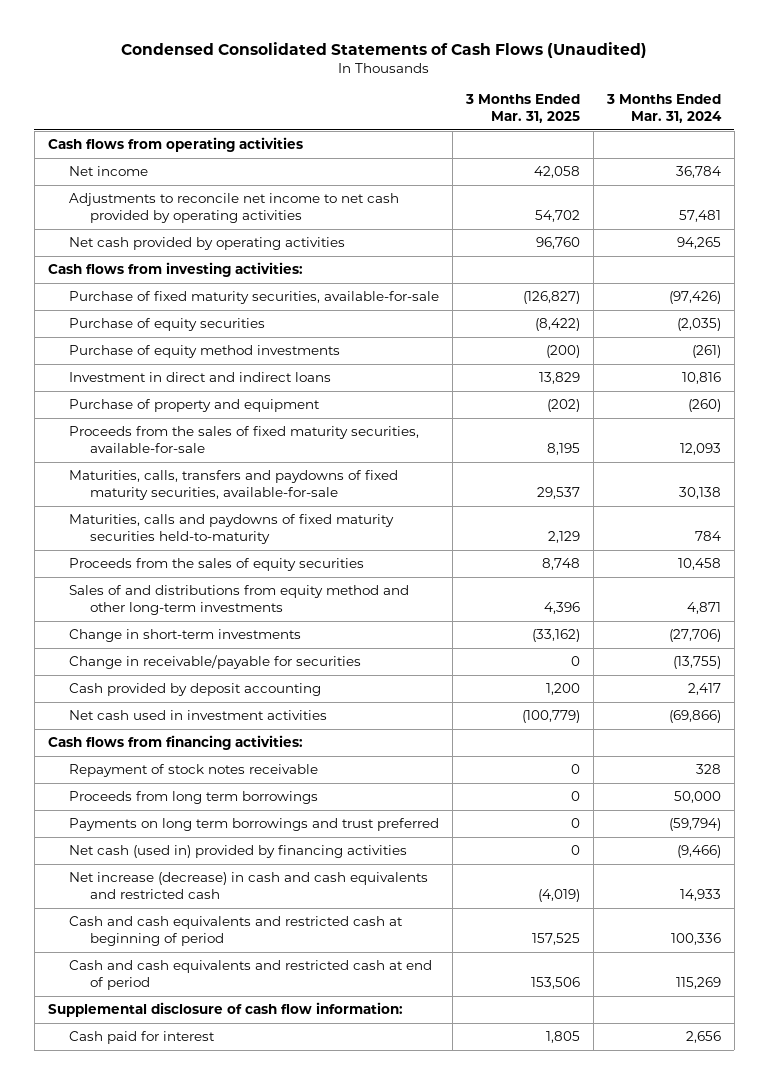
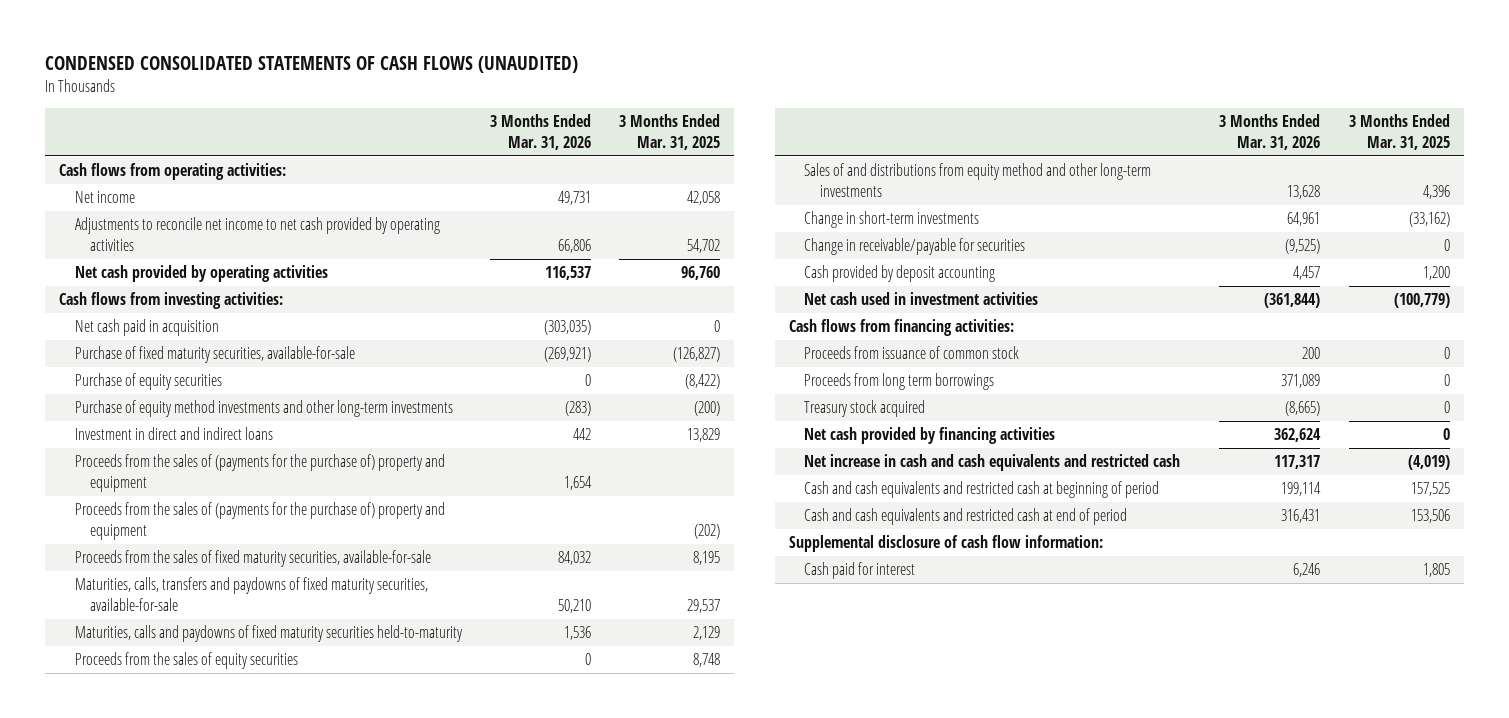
[121,41,648,58] Condensed Consolidated Statements of Cash Flows (Unaudited) -> [45,56,579,74] CONDENSED CONSOLIDATED STATEMENTS OF CASH FLOWS (UNAUDITED)
[605,94,722,123] 3 Months Ended Mar. 31, 2024 -> none
none -> [490,114,592,150] 3 Months Ended Mar. 31, 2026
[47,137,303,153] Cash flows from operating activities -> [59,163,287,181] Cash flows from operating activities:
none -> [74,319,219,337] Net cash paid in acquisition
[68,345,340,359] Purchase of equity method investments -> [74,400,453,418] Purchase of equity method investments and other long-term investments
[68,399,320,413] Purchase of property and equipment -> none
none -> [74,454,445,492] Proceeds from the sales of (payments for the purchase of) property and equipment
none -> [74,502,445,540] Proceeds from the sales of (payments for the purchase of) property and equipment
[68,764,318,778] Repayment of stock notes receivable -> none
none -> [804,346,1020,360] Proceeds from issuance of common stock
[68,818,439,832] Payments on long term borrowings and trust preferred -> none
none -> [804,400,926,418] Treasury stock acquired
[68,845,407,859] Net cash (used in) provided by financing activities -> [804,427,1056,445] Net cash provided by financing activities
[68,872,428,899] Net increase (decrease) in cash and cash equivalents and restricted cash -> [804,454,1181,472] Net increase in cash and cash equivalents and restricted cash

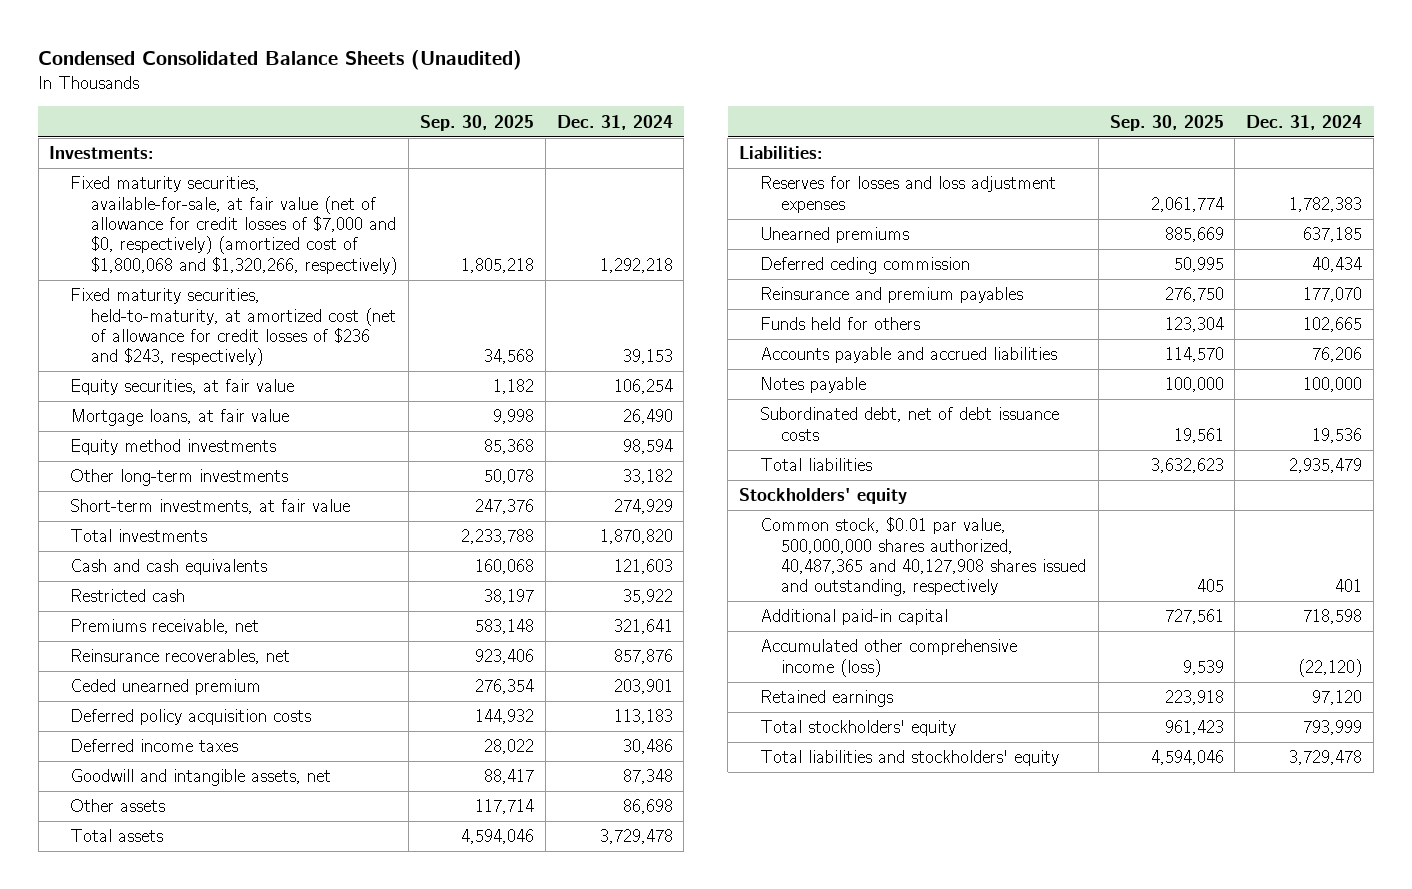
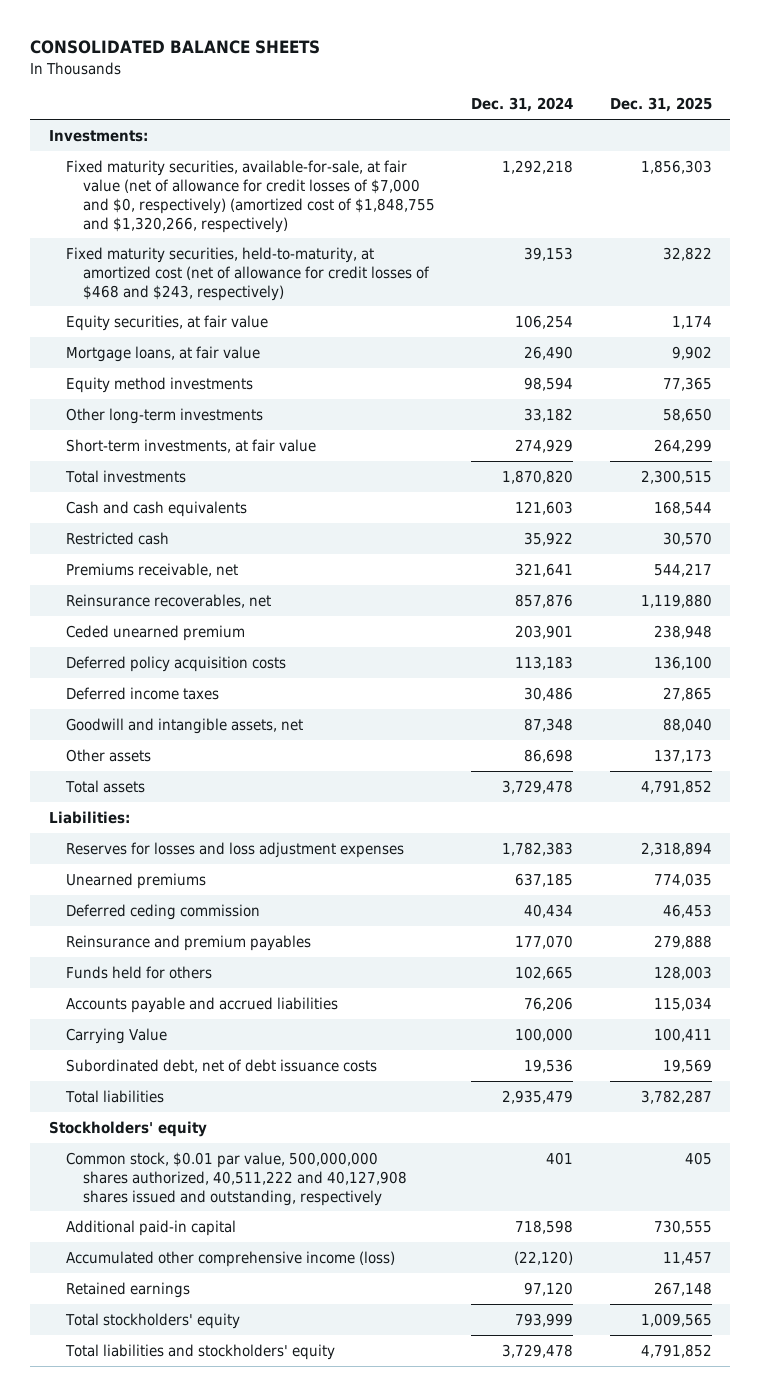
[38,50,523,71] Condensed Consolidated Balance Sheets (Unaudited) -> [30,40,321,55] CONSOLIDATED BALANCE SHEETS
[419,114,534,131] Sep. 30, 2025 -> none
none -> [609,97,712,113] Dec. 31, 2025
[70,176,398,275] Fixed maturity securities, available-for-sale, at fair value (net of allowance for credit losses of $7,000 and $0, respectively) (amortized cost of $1,800,068 and $1,320,266, respectively) -> [65,159,435,233] Fixed maturity securities, available-for-sale, at fair value (net of allowance for credit losses of $7,000 and $0, respectively) (amortized cost of $1,848,755 and $1,320,266, respectively)
[70,288,397,367] Fixed maturity securities, held-to-maturity, at amortized cost (net of allowance for credit losses of $236 and $243, respectively) -> [65,246,430,301] Fixed maturity securities, held-to-maturity, at amortized cost (net of allowance for credit losses of $468 and $243, respectively)
[759,377,866,394] Notes payable -> [65,1027,167,1044] Carrying Value
[759,517,1086,597] Common stock, $0.01 par value, 500,000,000 shares authorized, 40,487,365 and 40,127,908 shares issued and outstanding, respectively -> [65,1151,407,1206] Common stock, $0.01 par value, 500,000,000 shares authorized, 40,511,222 and 40,127,908 shares issued and outstanding, respectively

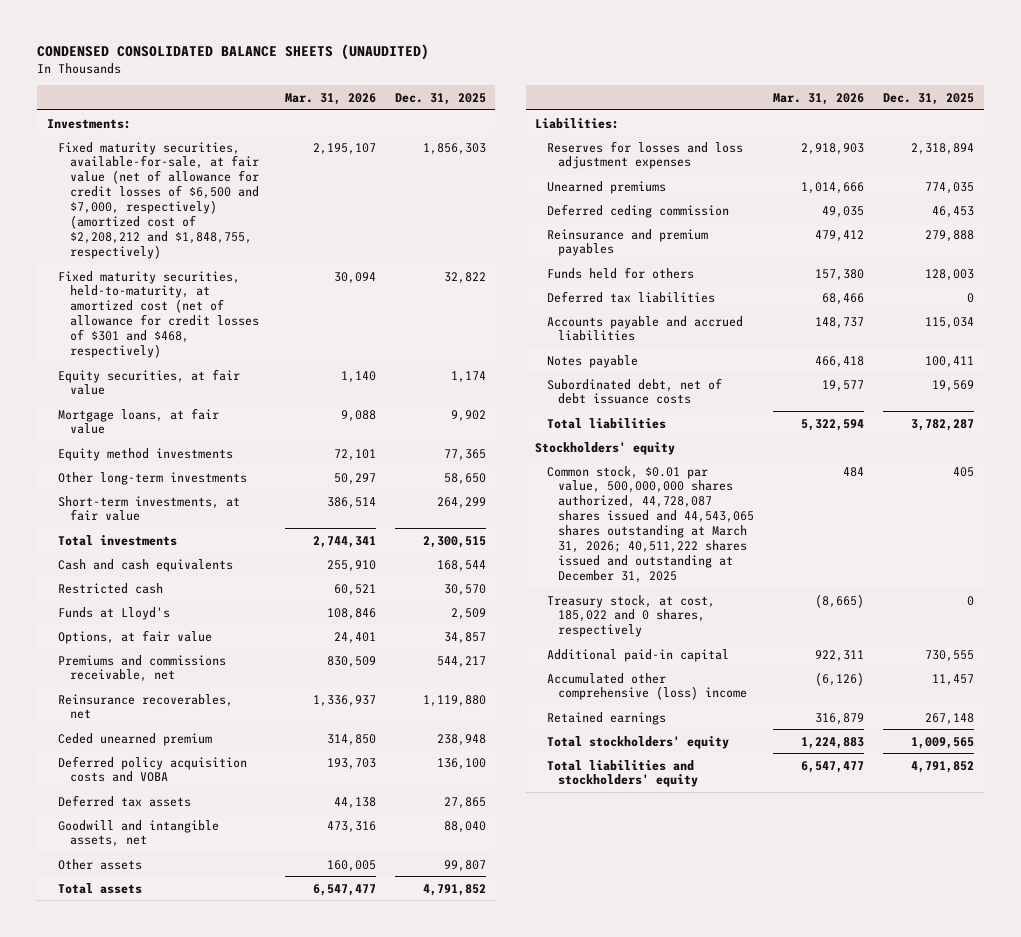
[30,40,321,55] CONSOLIDATED BALANCE SHEETS -> [37,44,430,61] CONDENSED CONSOLIDATED BALANCE SHEETS (UNAUDITED)
[471,97,574,113] Dec. 31, 2024 -> none
none -> [284,93,376,106] Mar. 31, 2026
[65,159,435,233] Fixed maturity securities, available-for-sale, at fair value (net of allowance for credit losses of $7,000 and $0, respectively) (amortized cost of $1,848,755 and $1,320,266, respectively) -> [58,141,259,259] Fixed maturity securities, available-for-sale, at fair value (net of allowance for credit losses of $6,500 and $7,000, respectively) (amortized cost of $2,208,212 and $1,848,755, respectively)
[65,246,430,301] Fixed maturity securities, held-to-maturity, at amortized cost (net of allowance for credit losses of $468 and $243, respectively) -> [58,270,259,358] Fixed maturity securities, held-to-maturity, at amortized cost (net of allowance for credit losses of $301 and $468, respectively)
none -> [58,606,171,620] Funds at Lloyd's
none -> [58,629,213,644] Options, at fair value
[65,562,238,577] Premiums receivable, net -> [58,654,227,683] Premiums and commissions receivable, net
[65,655,286,672] Deferred policy acquisition costs -> [58,755,248,783] Deferred policy acquisition costs and VOBA
[65,686,219,700] Deferred income taxes -> [58,794,192,807] Deferred tax assets
[653,748,712,763] 137,173 -> [443,859,486,872] 99,807
none -> [546,290,715,303] Deferred tax liabilities
[65,1027,167,1044] Carrying Value -> [546,354,638,368] Notes payable
[65,1151,407,1206] Common stock, $0.01 par value, 500,000,000 shares authorized, 40,511,222 and 40,127,908 shares issued and outstanding, respectively -> [546,465,755,583] Common stock, $0.01 par value, 500,000,000 shares authorized, 44,728,087 shares issued and 44,543,065 shares outstanding at March 31, 2026; 40,511,222 shares issued and outstanding at December 31, 2025
none -> [546,594,715,638] Treasury stock, at cost, 185,022 and 0 shares, respectively
[65,1250,395,1267] Accumulated other comprehensive income (loss) -> [546,672,748,701] Accumulated other comprehensive (loss) income

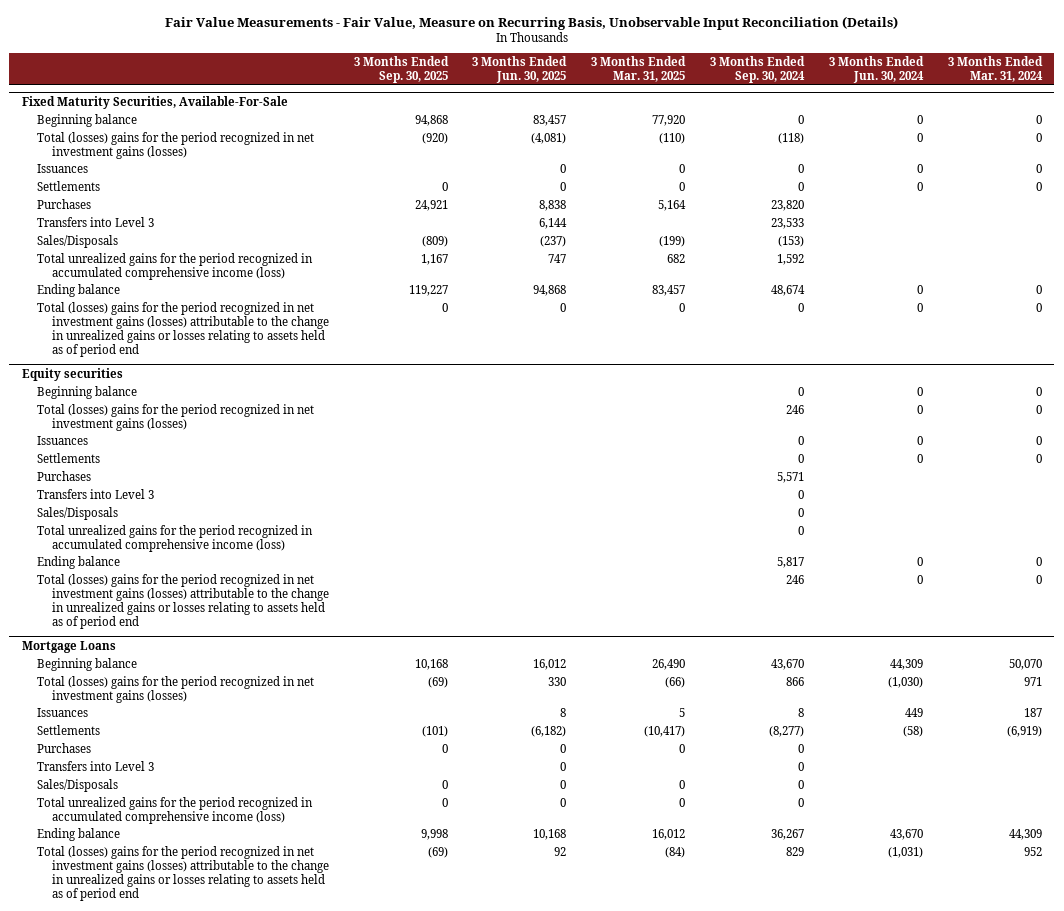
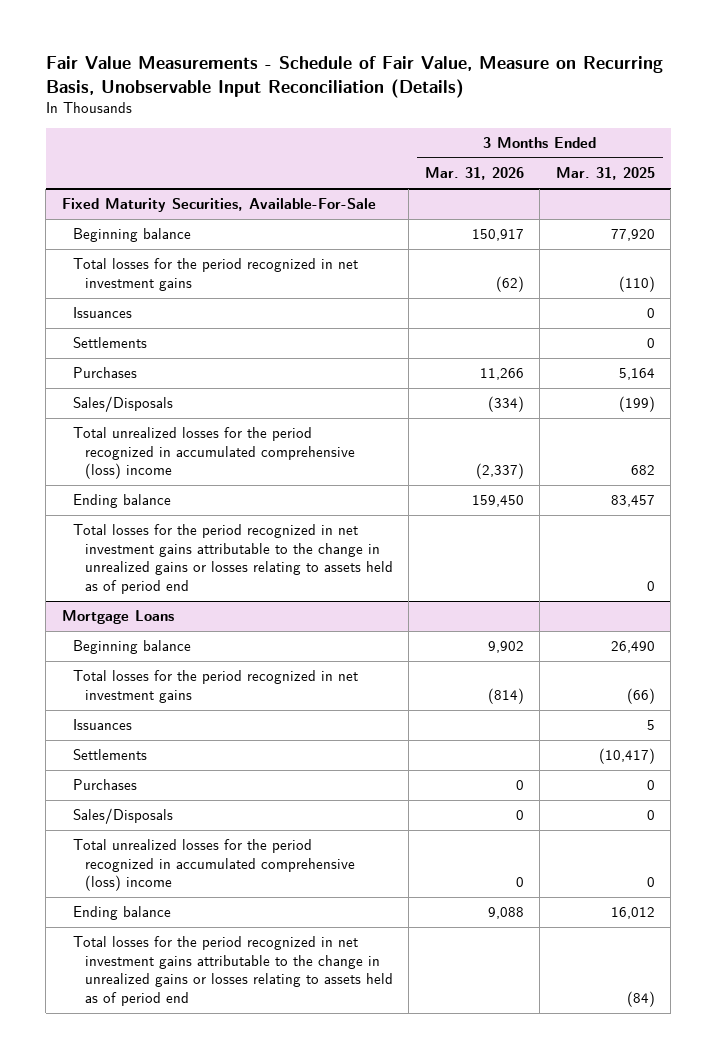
[164,15,898,30] Fair Value Measurements - Fair Value, Measure on Recurring Basis, Unobservable Input Reconciliation (Details) -> [45,56,663,98] Fair Value Measurements - Schedule of Fair Value, Measure on Recurring Basis, Unobservable Input Reconciliation (Details)
[353,56,449,84] 3 Months Ended Sep. 30, 2025 -> none
[472,56,568,84] 3 Months Ended Jun. 30, 2025 -> none
[710,56,806,84] 3 Months Ended Sep. 30, 2024 -> none
[829,56,925,84] 3 Months Ended Jun. 30, 2024 -> none
[947,56,1043,83] 3 Months Ended Mar. 31, 2024 -> none
none -> [424,167,524,181] Mar. 31, 2026
[36,131,314,159] Total (losses) gains for the period recognized in net investment gains (losses) -> [73,258,359,291] Total losses for the period recognized in net investment gains
[36,216,154,227] Transfers into Level 3 -> none
[36,252,313,280] Total unrealized gains for the period recognized in accumulated comprehensive income (loss) -> [73,427,355,480] Total unrealized losses for the period recognized in accumulated comprehensive (loss) income
[21,367,123,381] Equity securities -> none
[36,385,137,399] Beginning balance -> none
[36,403,314,431] Total (losses) gains for the period recognized in net investment gains (losses) -> none
[36,435,88,445] Issuances -> none
[36,452,100,463] Settlements -> none
[36,470,91,481] Purchases -> none
[36,488,154,499] Transfers into Level 3 -> none
[36,506,118,520] Sales/Disposals -> none
[36,524,313,552] Total unrealized gains for the period recognized in accumulated comprehensive income (loss) -> none
[36,555,120,569] Ending balance -> none
[36,573,329,629] Total (losses) gains for the period recognized in net investment gains (losses) attributable to the change in unrealized gains or losses relating to assets held as of period end -> none
[36,301,329,357] Total (losses) gains for the period recognized in net investment gains (losses) attributable to the change in unrealized gains or losses relating to assets held as of period end -> [73,524,393,594] Total losses for the period recognized in net investment gains attributable to the change in unrealized gains or losses relating to assets held as of period end
[36,675,314,703] Total (losses) gains for the period recognized in net investment gains (losses) -> [73,670,359,703] Total losses for the period recognized in net investment gains
[36,760,154,771] Transfers into Level 3 -> none
[36,796,313,824] Total unrealized gains for the period recognized in accumulated comprehensive income (loss) -> [73,839,355,892] Total unrealized losses for the period recognized in accumulated comprehensive (loss) income
[36,845,329,901] Total (losses) gains for the period recognized in net investment gains (losses) attributable to the change in unrealized gains or losses relating to assets held as of period end -> [73,936,393,1006] Total losses for the period recognized in net investment gains attributable to the change in unrealized gains or losses relating to assets held as of period end

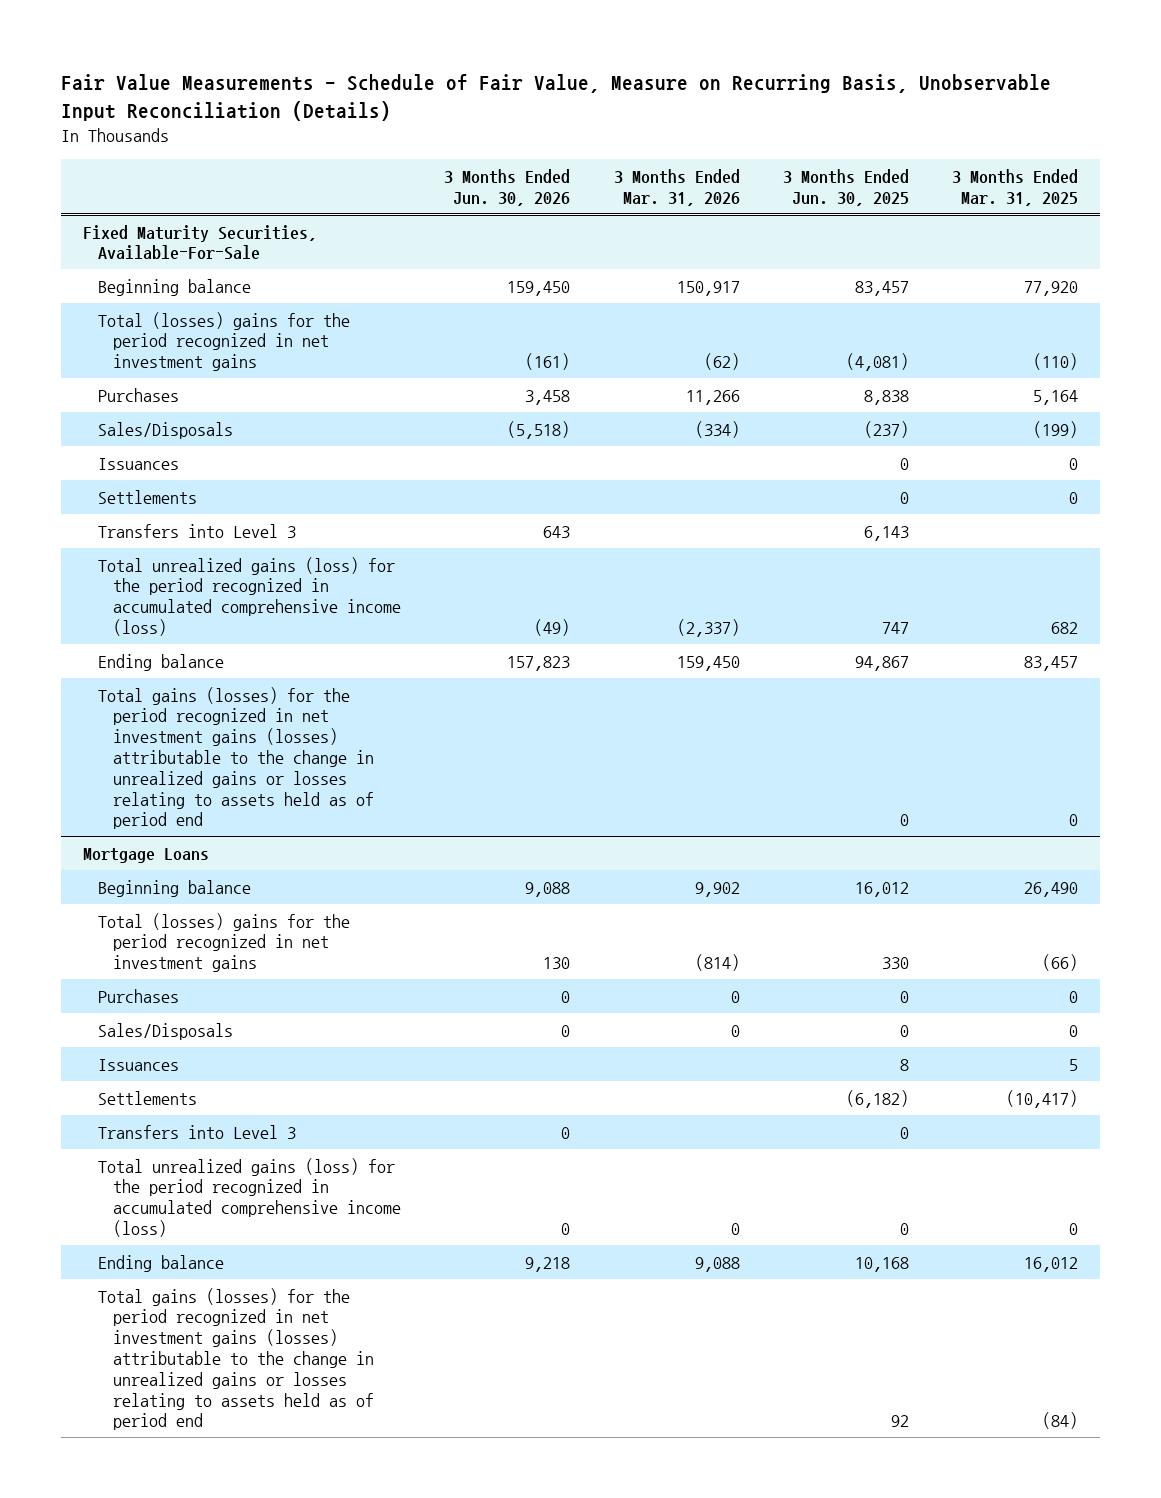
none -> [444,168,571,206] 3 Months Ended Jun. 30, 2026
none -> [782,168,909,206] 3 Months Ended Jun. 30, 2025
[73,258,359,291] Total losses for the period recognized in net investment gains -> [97,311,350,372] Total (losses) gains for the period recognized in net investment gains
[73,307,133,319] Issuances -> [97,457,179,470] Issuances
[73,337,148,349] Settlements -> [97,489,197,504] Settlements
none -> [97,523,296,538] Transfers into Level 3
[73,427,355,480] Total unrealized losses for the period recognized in accumulated comprehensive (loss) income -> [97,556,401,636] Total unrealized gains (loss) for the period recognized in accumulated comprehensive income (loss)
[73,524,393,594] Total losses for the period recognized in net investment gains attributable to the change in unrealized gains or losses relating to assets held as of period end -> [97,686,374,830] Total gains (losses) for the period recognized in net investment gains (losses) attributable to the change in unrealized gains or losses relating to assets held as of period end
[73,670,359,703] Total losses for the period recognized in net investment gains -> [97,912,350,973] Total (losses) gains for the period recognized in net investment gains
[73,719,133,731] Issuances -> [97,1058,179,1071] Issuances
[73,749,148,761] Settlements -> [97,1090,197,1105] Settlements
none -> [97,1124,296,1139] Transfers into Level 3
[73,839,355,892] Total unrealized losses for the period recognized in accumulated comprehensive (loss) income -> [97,1157,401,1237] Total unrealized gains (loss) for the period recognized in accumulated comprehensive income (loss)
[73,936,393,1006] Total losses for the period recognized in net investment gains attributable to the change in unrealized gains or losses relating to assets held as of period end -> [97,1287,374,1431] Total gains (losses) for the period recognized in net investment gains (losses) attributable to the change in unrealized gains or losses relating to assets held as of period end

